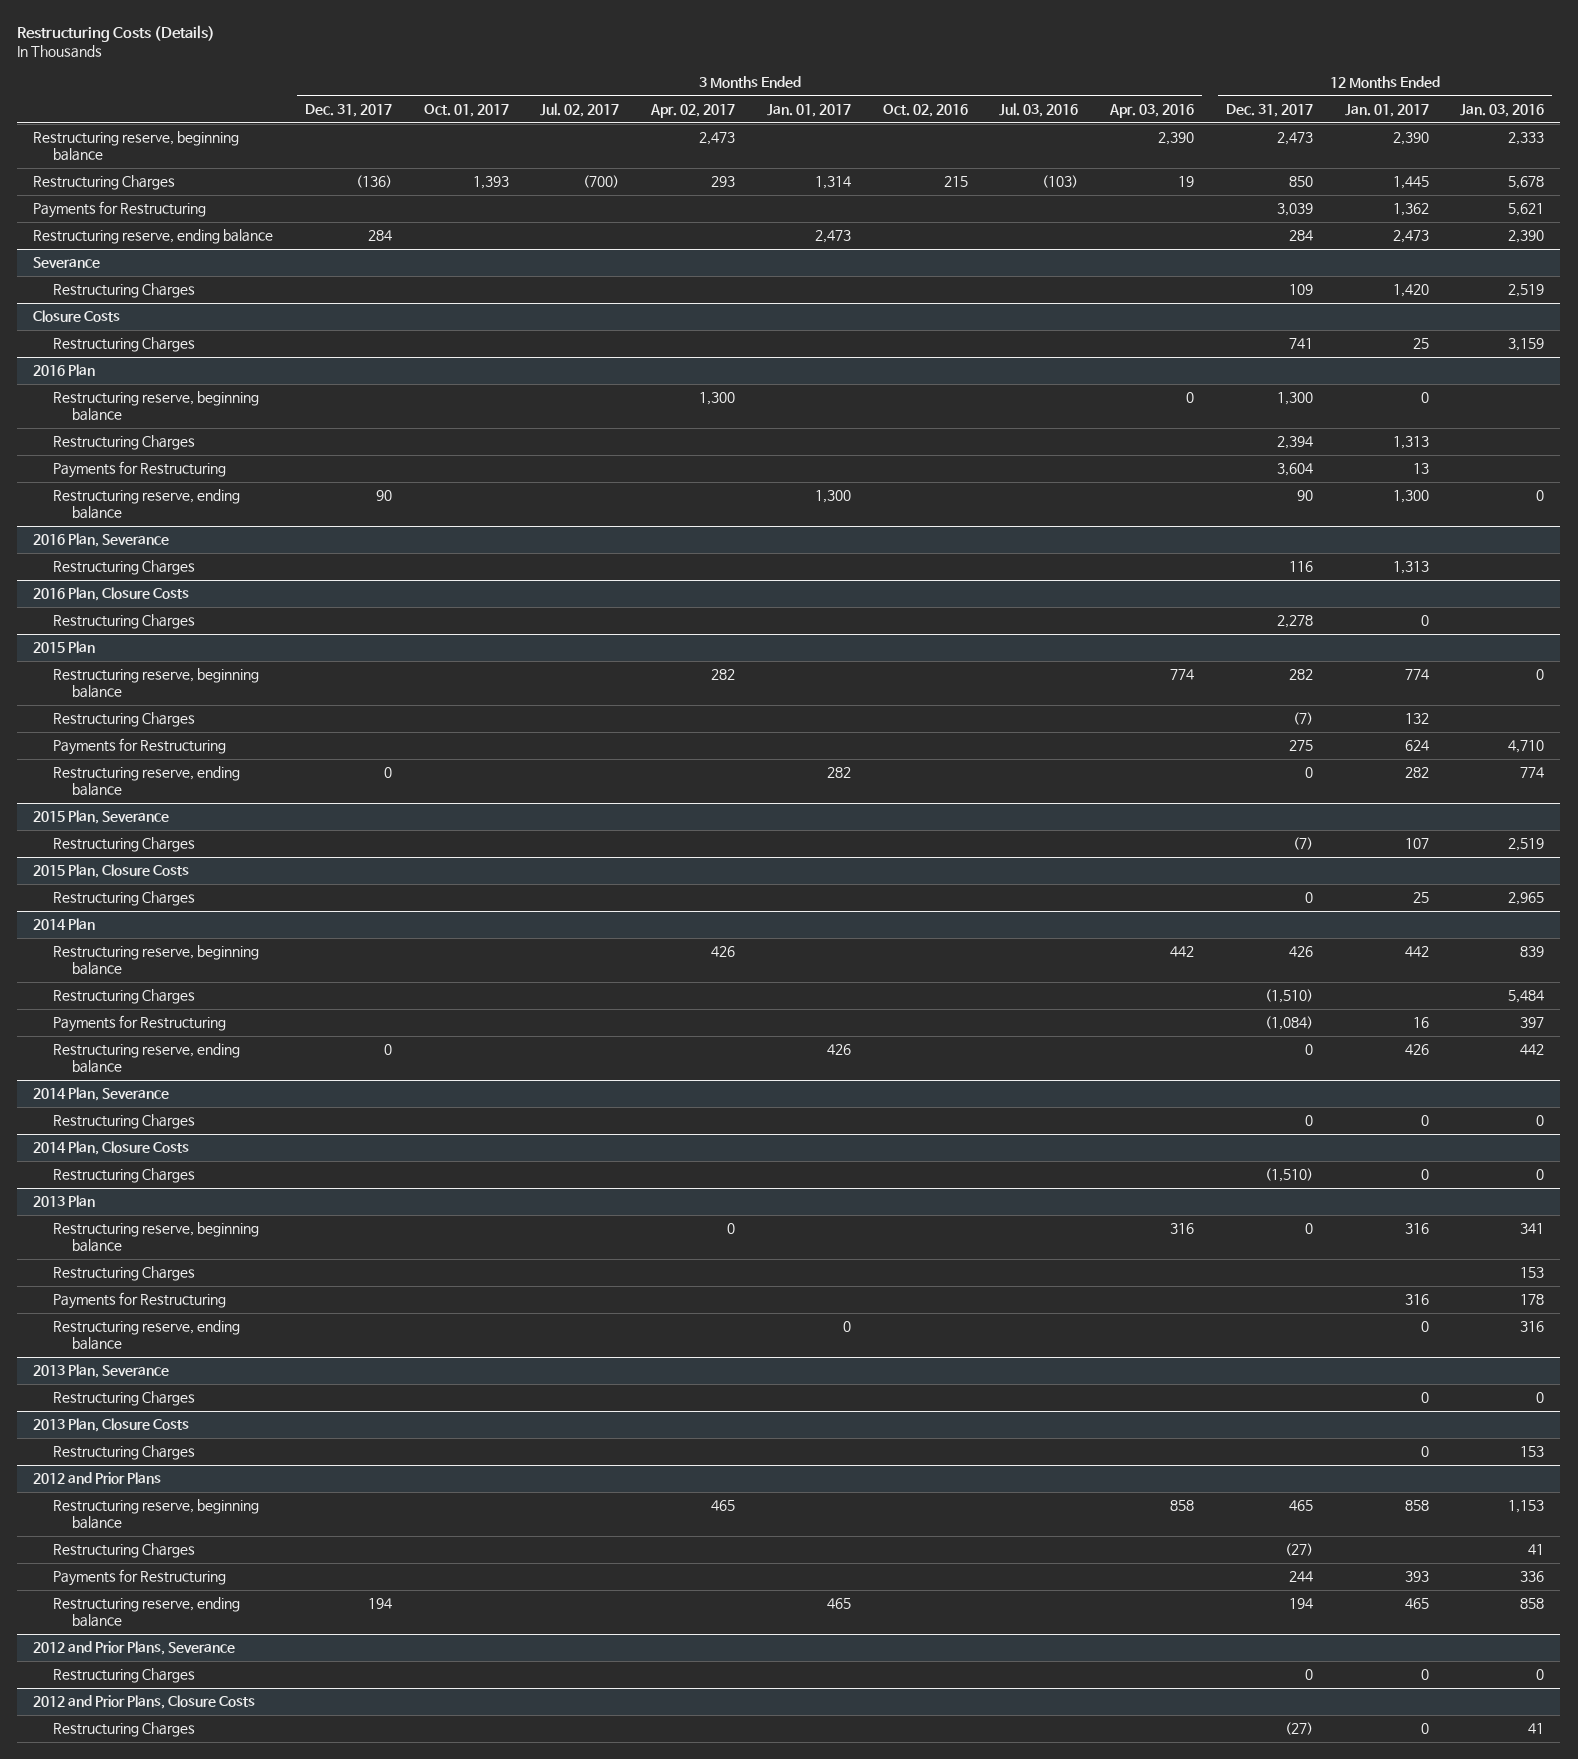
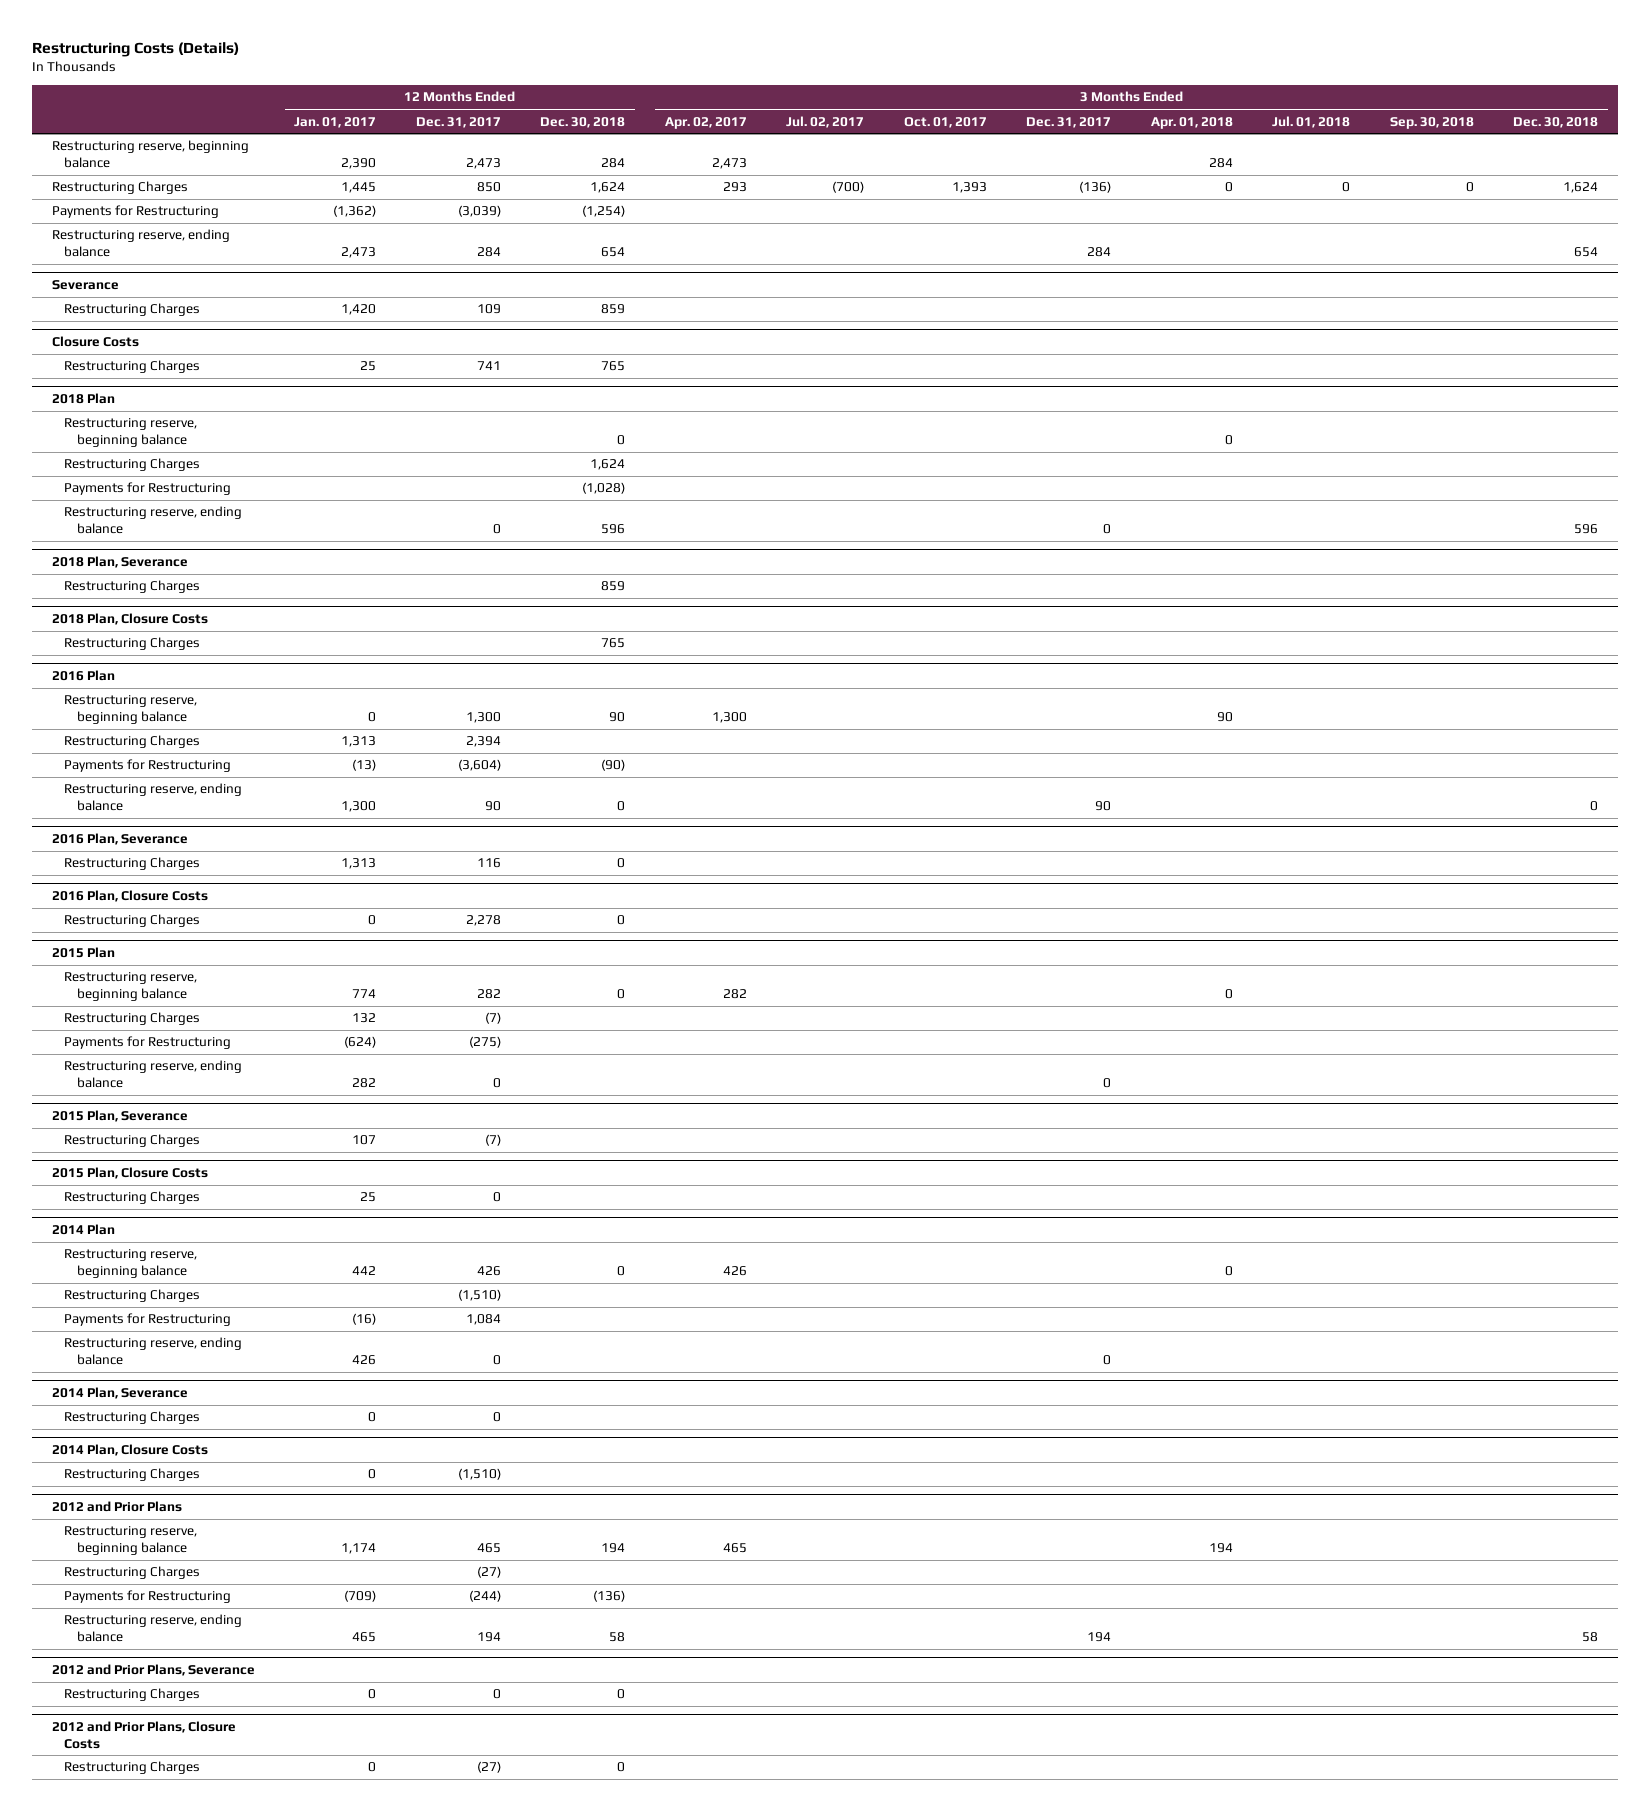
[766,103,851,117] Jan. 01, 2017 -> none
[882,103,968,117] Oct. 02, 2016 -> none
[999,102,1079,117] Jul. 03, 2016 -> none
[1109,103,1195,118] Apr. 03, 2016 -> none
[1460,103,1545,117] Jan. 03, 2016 -> none
none -> [540,116,626,128] Dec. 30, 2018
none -> [1150,116,1233,129] Apr. 01, 2018
none -> [1272,115,1351,128] Jul. 01, 2018
none -> [1389,116,1474,129] Sep. 30, 2018
none -> [1513,116,1599,128] Dec. 30, 2018
[1276,203,1313,217] 3,039 -> [457,205,501,218] (3,039)
[1392,203,1429,217] 1,362 -> [333,205,377,218] (1,362)
none -> [51,392,115,404] 2018 Plan
none -> [64,418,198,448] Restructuring reserve, beginning balance
none -> [64,458,201,472] Restructuring Charges
none -> [64,482,232,496] Payments for Restructuring
none -> [64,506,243,535] Restructuring reserve, ending balance
none -> [51,555,188,568] 2018 Plan, Severance
none -> [64,580,201,594] Restructuring Charges
none -> [51,612,208,625] 2018 Plan, Closure Costs
none -> [64,637,201,651] Restructuring Charges
[1276,463,1313,477] 3,604 -> [457,759,501,772] (3,604)
[1412,463,1429,475] 13 -> [352,759,377,772] (13)
[1288,740,1313,752] 275 -> [468,1036,501,1049] (275)
[1404,740,1429,752] 624 -> [344,1036,377,1049] (624)
[1264,1016,1313,1031] (1,084) -> [465,1314,501,1326] 1,084
[1412,1017,1429,1029] 16 -> [352,1313,377,1326] (16)
[33,1195,96,1208] 2013 Plan -> none
[52,1222,259,1253] Restructuring reserve, beginning balance -> none
[52,1266,195,1282] Restructuring Charges -> none
[52,1292,226,1310] Payments for Restructuring -> none
[52,1320,240,1351] Restructuring reserve, ending balance -> none
[33,1364,170,1379] 2013 Plan, Severance -> none
[52,1391,195,1407] Restructuring Charges -> none
[33,1418,190,1433] 2013 Plan, Closure Costs -> none
[52,1445,195,1461] Restructuring Charges -> none
[1404,1500,1429,1512] 858 -> [341,1543,377,1555] 1,174
[1288,1571,1313,1583] 244 -> [468,1590,501,1603] (244)
[1404,1571,1429,1583] 393 -> [344,1590,377,1603] (709)

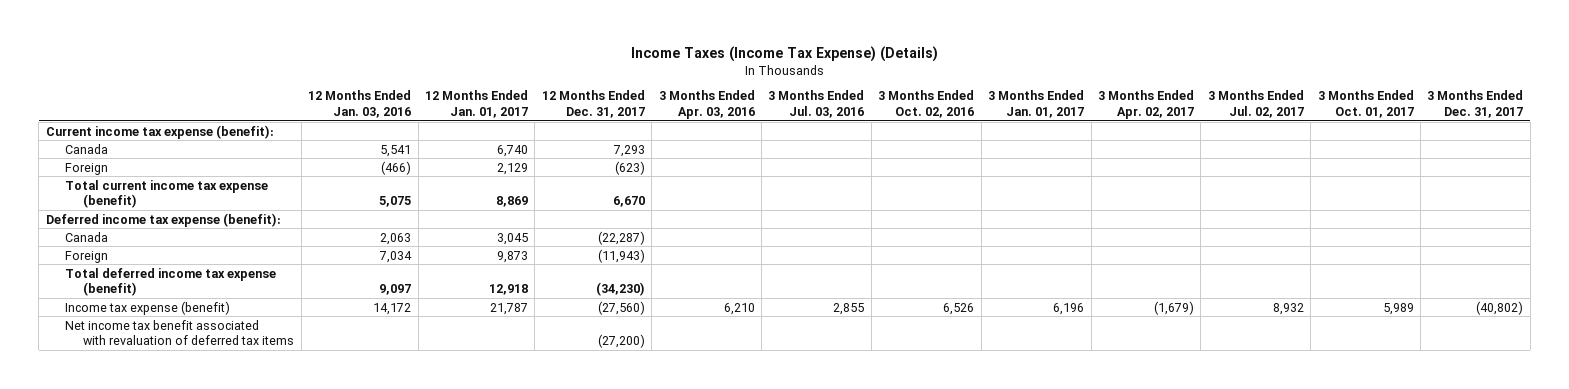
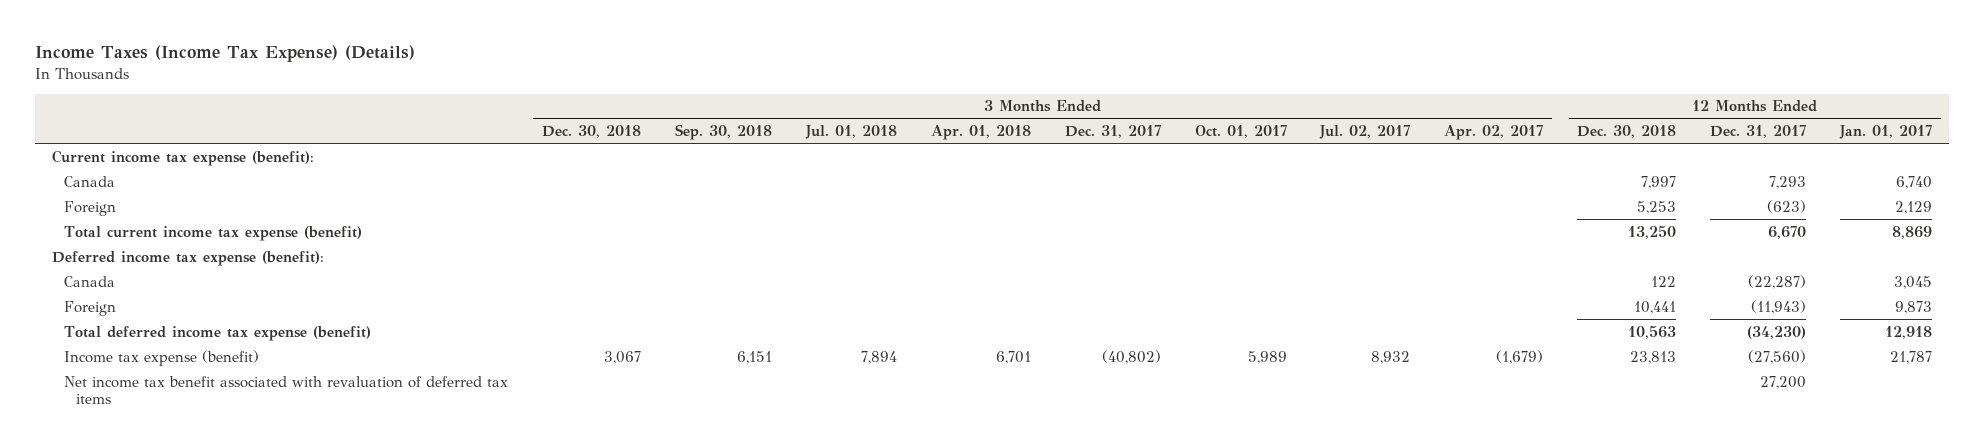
[308,90,412,118] 12 Months Ended Jan. 03, 2016 -> none
[658,90,755,119] 3 Months Ended Apr. 03, 2016 -> none
[768,90,865,118] 3 Months Ended Jul. 03, 2016 -> none
[878,90,975,118] 3 Months Ended Oct. 02, 2016 -> none
[988,90,1085,118] 3 Months Ended Jan. 01, 2017 -> none
none -> [541,124,641,138] Dec. 30, 2018
none -> [674,123,772,140] Sep. 30, 2018
none -> [804,124,897,139] Jul. 01, 2018
none -> [930,124,1031,140] Apr. 01, 2018
none -> [1577,124,1677,138] Dec. 30, 2018
[597,333,645,348] (27,200) -> [1760,375,1807,389] 27,200

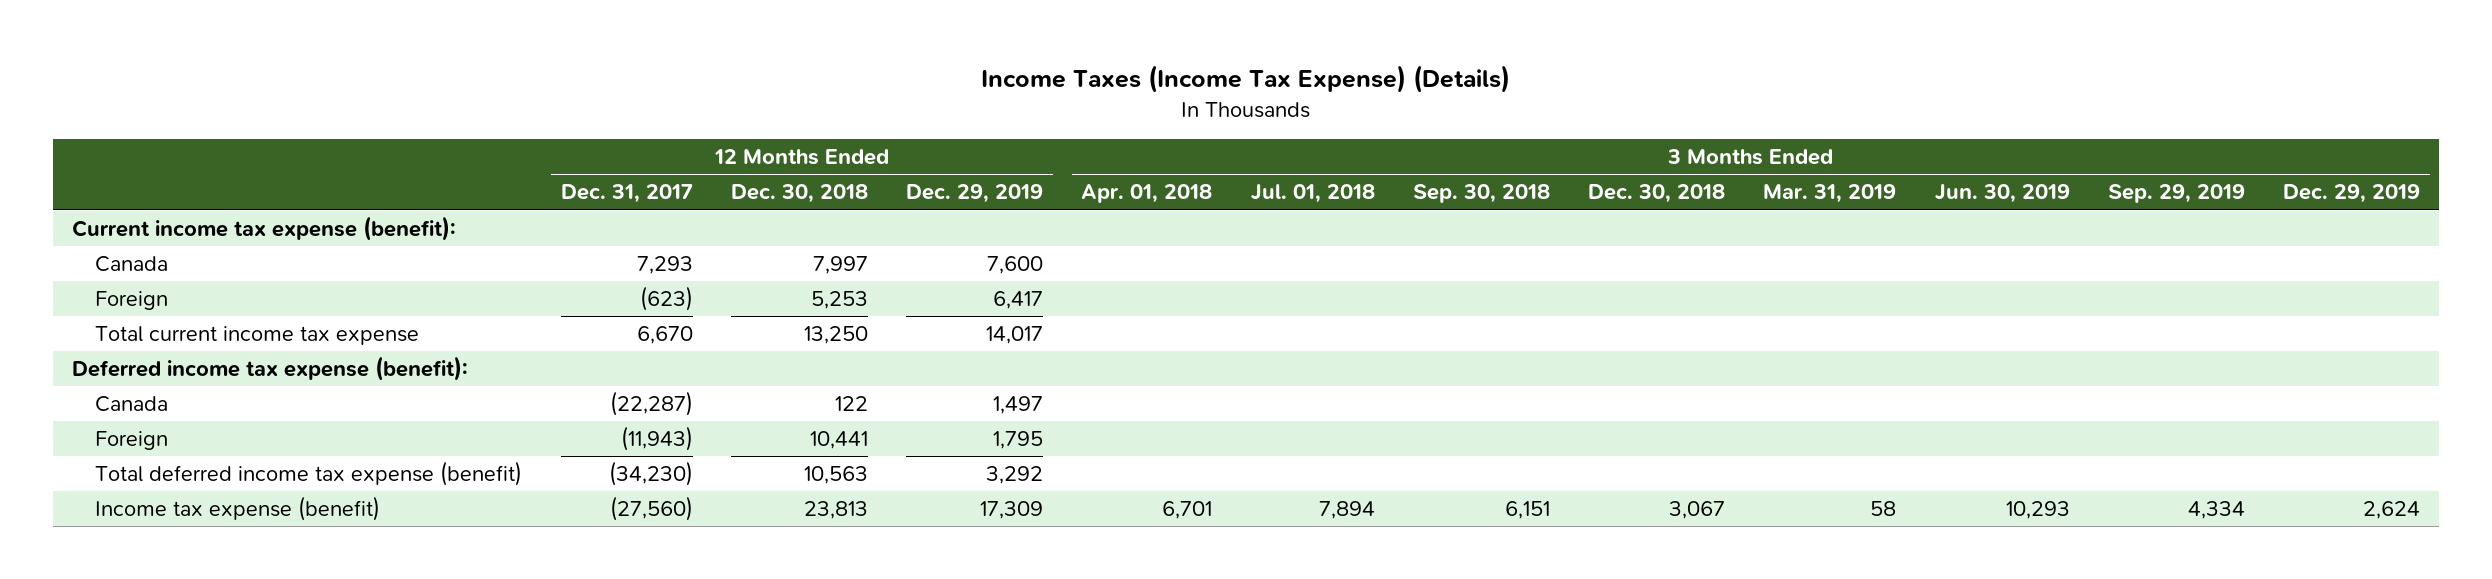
[1064,124,1161,138] Dec. 31, 2017 -> none
[1194,124,1287,138] Oct. 01, 2017 -> none
[1319,124,1411,139] Jul. 02, 2017 -> none
[1444,124,1544,140] Apr. 02, 2017 -> none
[1839,124,1933,139] Jan. 01, 2017 -> none
none -> [906,184,1044,204] Dec. 29, 2019
none -> [1763,184,1897,204] Mar. 31, 2019
none -> [1934,184,2070,204] Jun. 30, 2019
none -> [2107,184,2245,204] Sep. 29, 2019
none -> [2283,184,2421,204] Dec. 29, 2019
[63,225,362,241] Total current income tax expense (benefit) -> [95,326,420,346] Total current income tax expense
[63,375,508,405] Net income tax benefit associated with revaluation of deferred tax items -> none

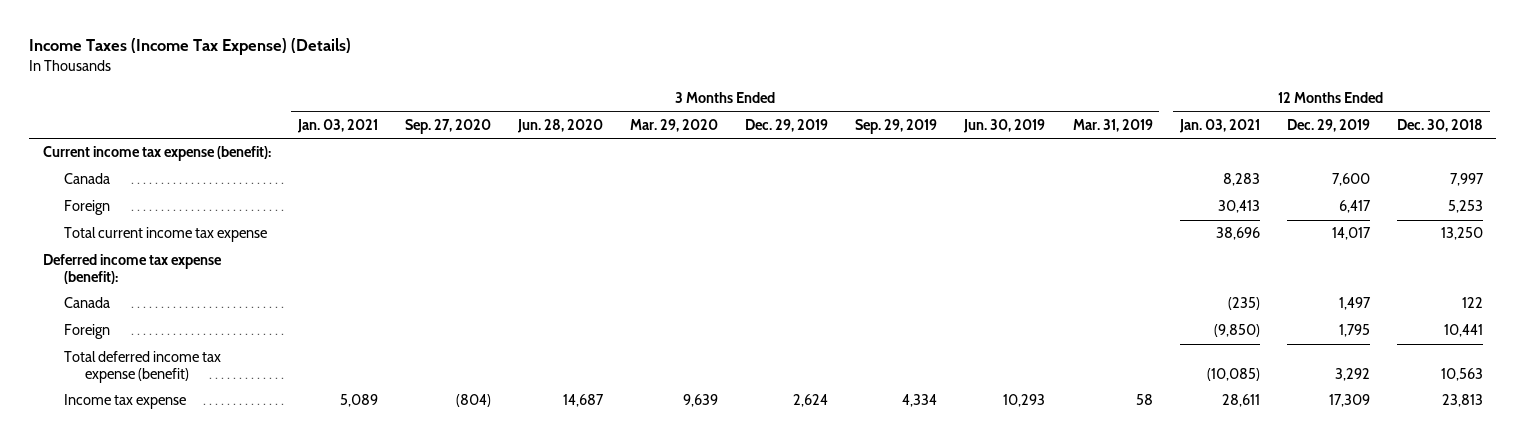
[560,184,693,204] Dec. 31, 2017 -> none
[1081,184,1213,204] Apr. 01, 2018 -> none
[1250,184,1375,204] Jul. 01, 2018 -> none
[1412,184,1550,204] Sep. 30, 2018 -> none
[1588,184,1726,204] Dec. 30, 2018 -> none
none -> [296,118,378,133] Jan. 03, 2021
none -> [404,118,491,134] Sep. 27, 2020
none -> [517,118,604,133] Jun. 28, 2020
none -> [630,118,719,132] Mar. 29, 2020
none -> [1178,118,1260,133] Jan. 03, 2021
[95,496,381,522] Income tax expense (benefit) -> [63,394,186,410] Income tax expense

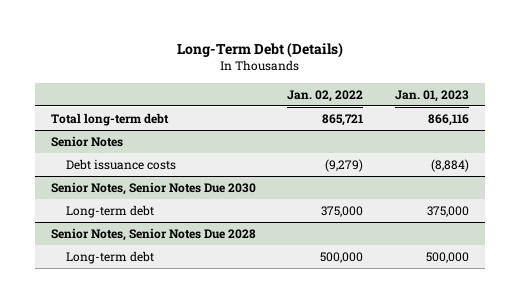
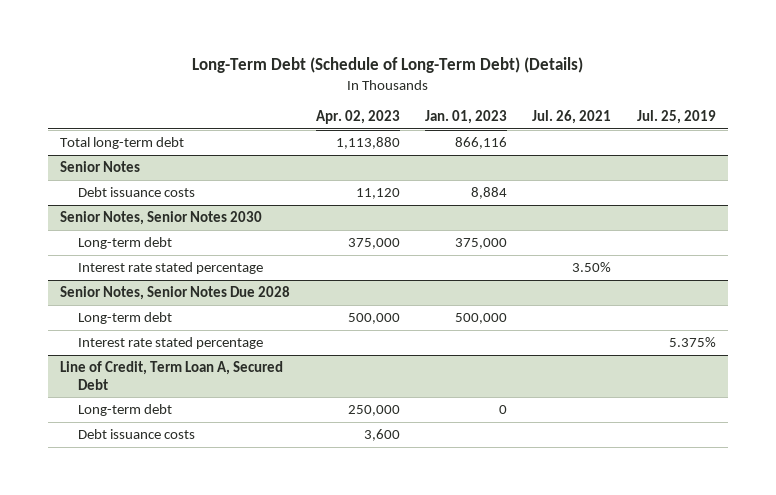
[176,41,343,58] Long-Term Debt (Details) -> [192,57,584,74] Long-Term Debt (Schedule of Long-Term Debt) (Details)
[287,89,364,102] Jan. 02, 2022 -> none
none -> [315,109,400,124] Apr. 02, 2023
none -> [532,109,612,124] Jul. 26, 2021
none -> [636,109,716,124] Jul. 25, 2019
[431,159,470,173] (8,884) -> [471,186,508,199] 8,884
[50,182,256,196] Senior Notes, Senior Notes Due 2030 -> [60,210,263,225] Senior Notes, Senior Notes 2030
none -> [77,261,263,274] Interest rate stated percentage
none -> [77,336,263,349] Interest rate stated percentage
none -> [60,360,284,390] Line of Credit, Term Loan A, Secured Debt
none -> [77,403,172,416] Long-term debt
none -> [77,428,195,439] Debt issuance costs

